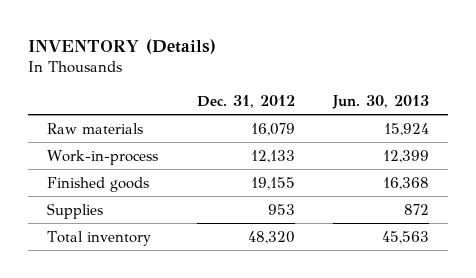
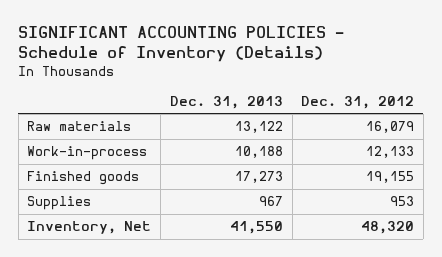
[28,38,217,54] INVENTORY (Details) -> [18,26,345,63] SIGNIFICANT ACCOUNTING POLICIES - Schedule of Inventory (Details)
[331,94,429,109] Jun. 30, 2013 -> none
none -> [169,95,283,109] Dec. 31, 2013
[47,230,152,246] Total inventory -> [27,221,152,235] Inventory, Net

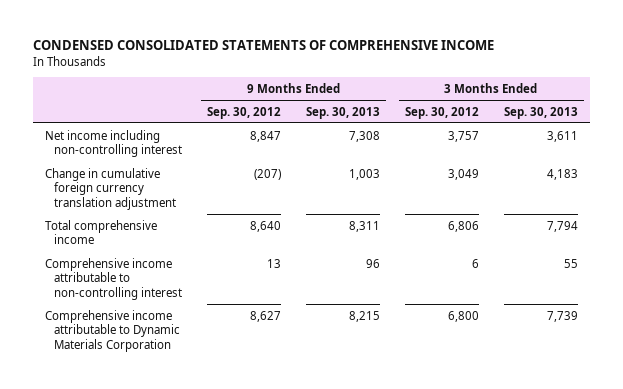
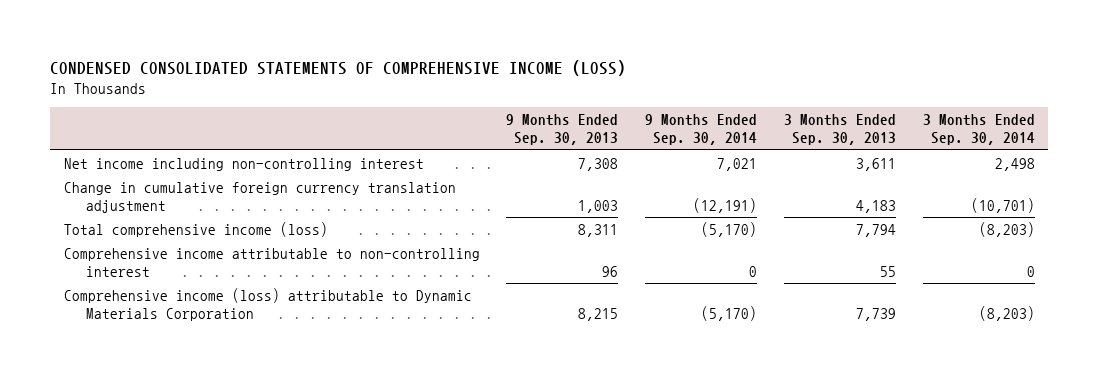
[32,40,494,51] CONDENSED CONSOLIDATED STATEMENTS OF COMPREHENSIVE INCOME -> [50,60,627,77] CONDENSED CONSOLIDATED STATEMENTS OF COMPREHENSIVE INCOME (LOSS)
[207,106,282,119] Sep. 30, 2012 -> none
[404,106,479,119] Sep. 30, 2012 -> none
none -> [645,114,758,146] 9 Months Ended Sep. 30, 2014
none -> [922,114,1035,146] 3 Months Ended Sep. 30, 2014
[44,219,157,245] Total comprehensive income -> [63,221,328,237] Total comprehensive income (loss)
[44,309,181,353] Comprehensive income attributable to Dynamic Materials Corporation -> [63,287,472,322] Comprehensive income (loss) attributable to Dynamic Materials Corporation

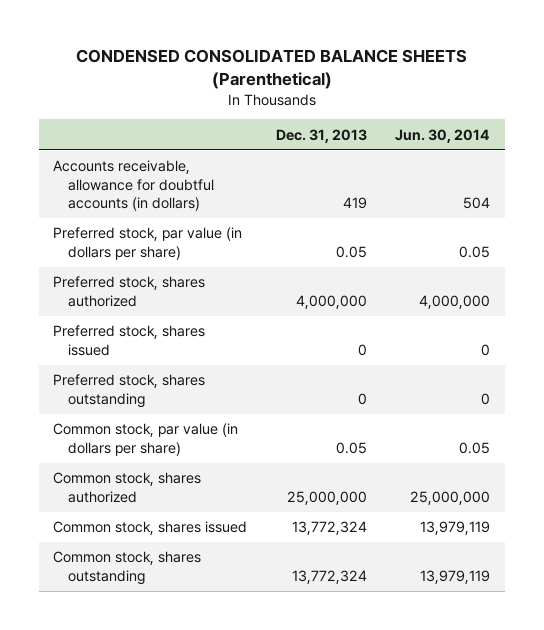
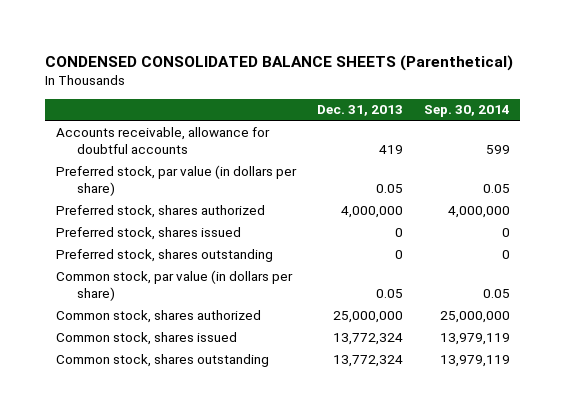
[395,128,491,143] Jun. 30, 2014 -> none
none -> [423,105,510,118] Sep. 30, 2014
[53,160,215,212] Accounts receivable, allowance for doubtful accounts (in dollars) -> [55,126,270,155] Accounts receivable, allowance for doubtful accounts

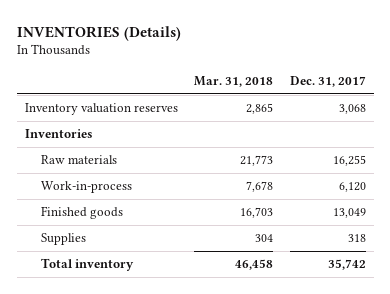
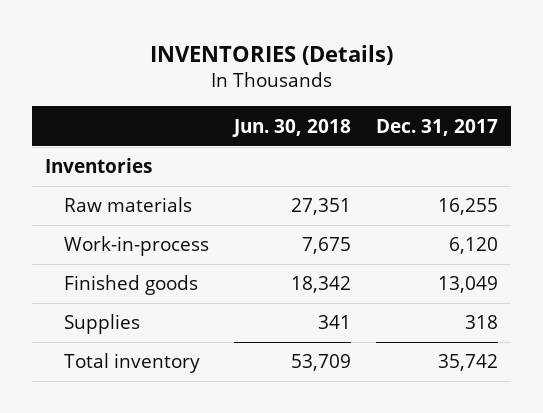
[194,75,274,87] Mar. 31, 2018 -> none
none -> [232,118,352,137] Jun. 30, 2018
[24,103,178,116] Inventory valuation reserves -> none

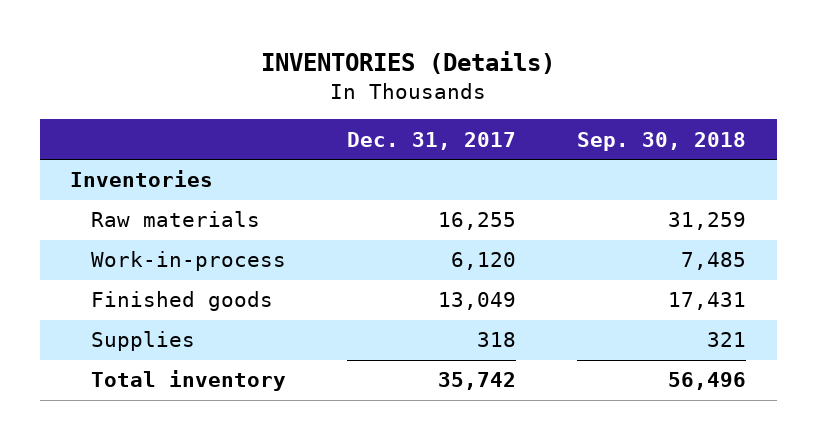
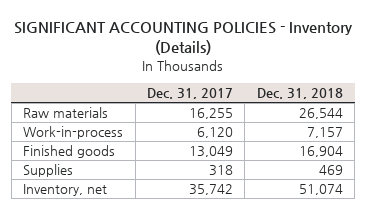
[261,51,556,75] INVENTORIES (Details) -> [13,21,353,56] SIGNIFICANT ACCOUNTING POLICIES - Inventory (Details)
[577,131,747,151] Sep. 30, 2018 -> none
none -> [256,88,343,100] Dec. 31, 2018
[70,170,214,188] Inventories -> none
[91,370,287,392] Total inventory -> [23,184,108,197] Inventory, net

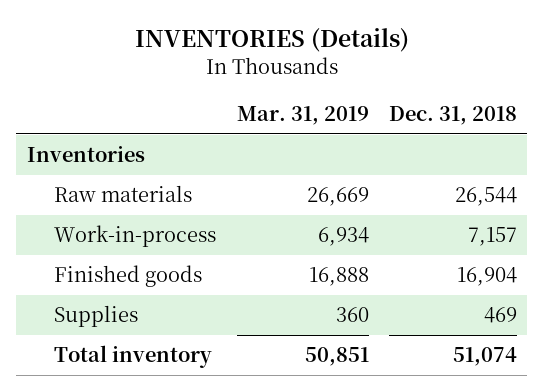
[13,21,353,56] SIGNIFICANT ACCOUNTING POLICIES - Inventory (Details) -> [134,28,409,53] INVENTORIES (Details)
[146,88,233,100] Dec. 31, 2017 -> none
none -> [236,106,369,126] Mar. 31, 2019
none -> [26,146,145,163] Inventories
[23,184,108,197] Inventory, net -> [54,345,213,369] Total inventory

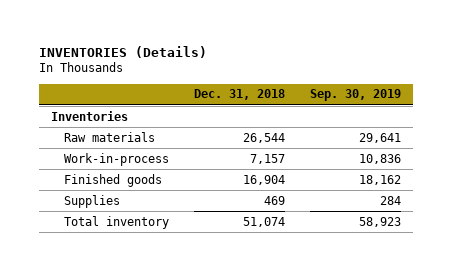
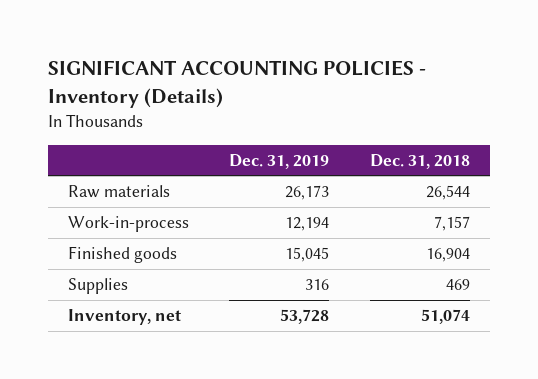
[38,45,207,58] INVENTORIES (Details) -> [47,60,426,109] SIGNIFICANT ACCOUNTING POLICIES - Inventory (Details)
[309,89,401,102] Sep. 30, 2019 -> none
none -> [229,153,330,169] Dec. 31, 2019
[51,110,129,121] Inventories -> none
[64,215,170,229] Total inventory -> [68,309,182,326] Inventory, net

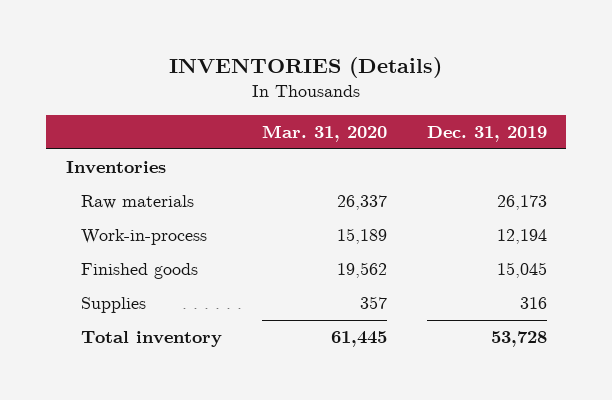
[47,60,426,109] SIGNIFICANT ACCOUNTING POLICIES - Inventory (Details) -> [169,57,443,79] INVENTORIES (Details)
[369,153,470,169] Dec. 31, 2018 -> none
none -> [261,124,387,142] Mar. 31, 2020
none -> [65,160,166,174] Inventories
[68,309,182,326] Inventory, net -> [80,330,222,347] Total inventory

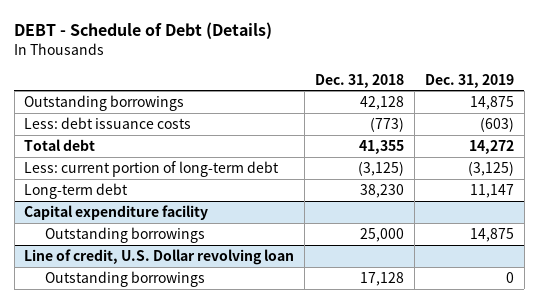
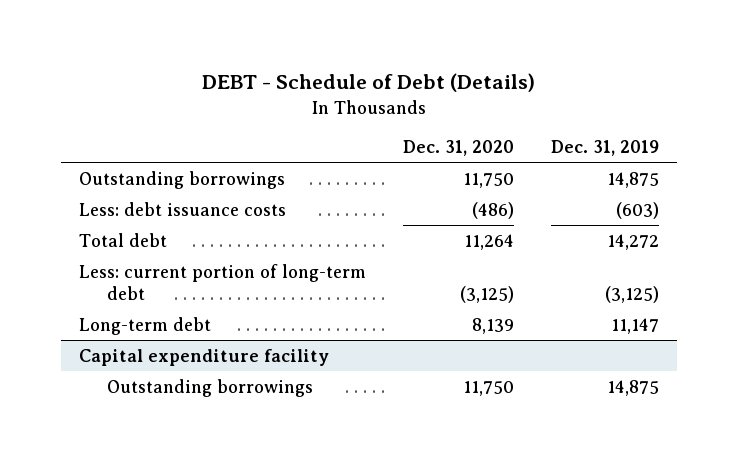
[315,73,405,88] Dec. 31, 2018 -> none
none -> [403,140,515,157] Dec. 31, 2020
[24,248,295,265] Line of credit, U.S. Dollar revolving loan -> none
[44,270,205,287] Outstanding borrowings -> none

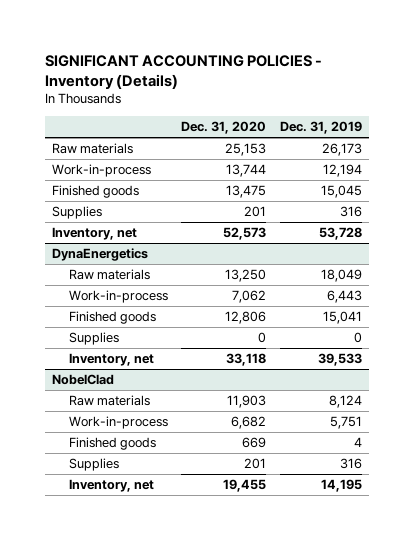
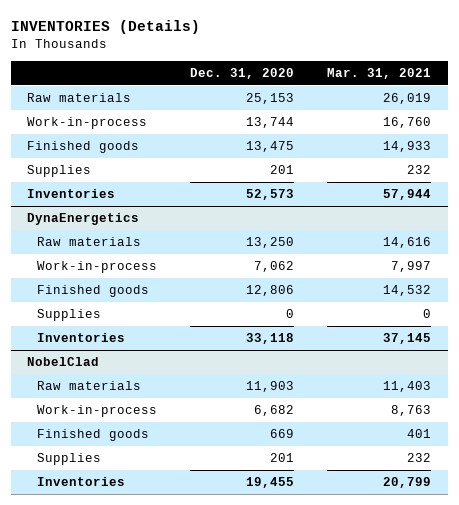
[45,54,323,89] SIGNIFICANT ACCOUNTING POLICIES - Inventory (Details) -> [10,19,200,34] INVENTORIES (Details)
[279,121,362,135] Dec. 31, 2019 -> none
none -> [327,67,432,79] Mar. 31, 2021
[52,227,138,241] Inventory, net -> [27,189,116,199] Inventories
[68,353,154,367] Inventory, net -> [37,333,126,343] Inventories
[68,479,154,493] Inventory, net -> [37,477,126,487] Inventories

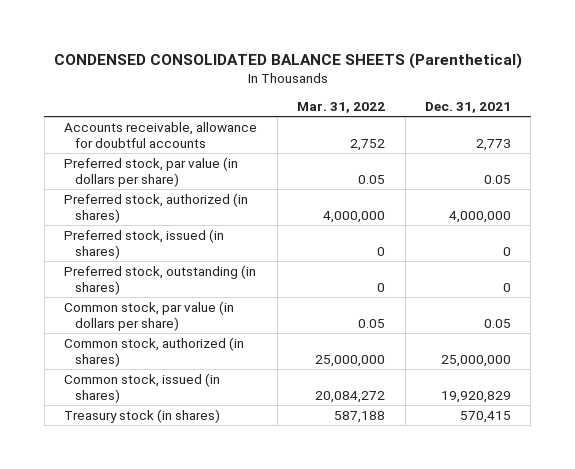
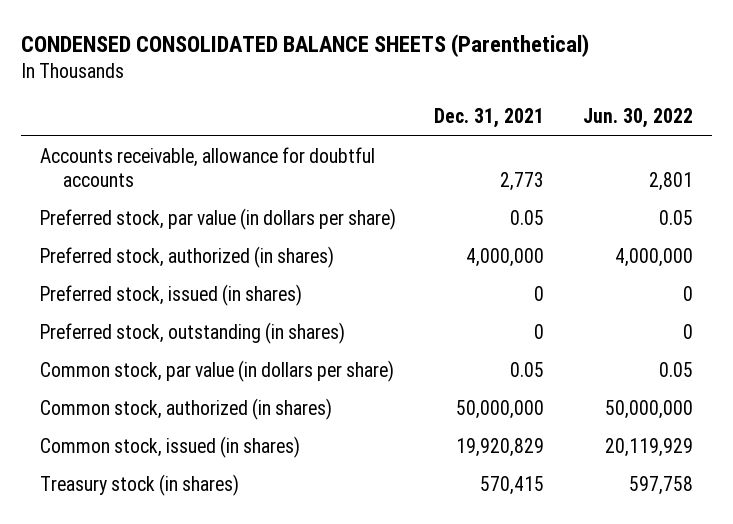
[297,102,386,114] Mar. 31, 2022 -> none
none -> [582,108,693,129] Jun. 30, 2022
[440,354,511,367] 25,000,000 -> [456,400,545,420] 50,000,000

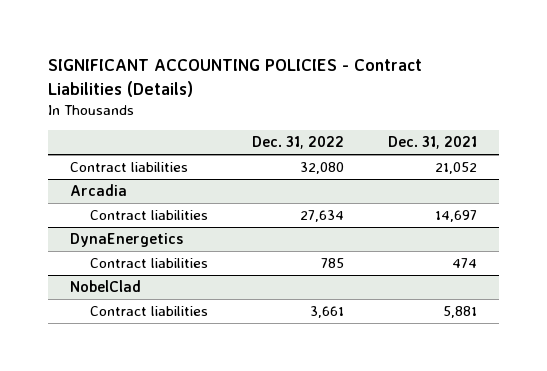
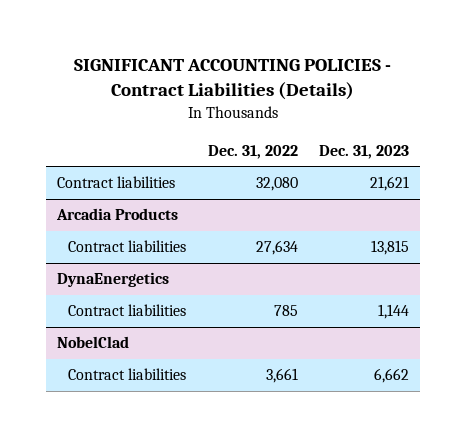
[387,135,477,149] Dec. 31, 2021 -> none
none -> [319,144,410,159] Dec. 31, 2023
[70,184,128,197] Arcadia -> [55,208,178,221] Arcadia Products

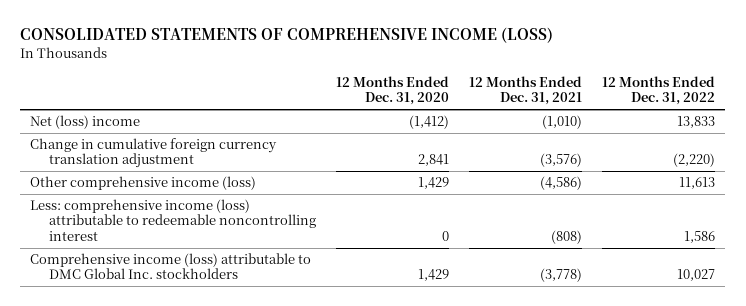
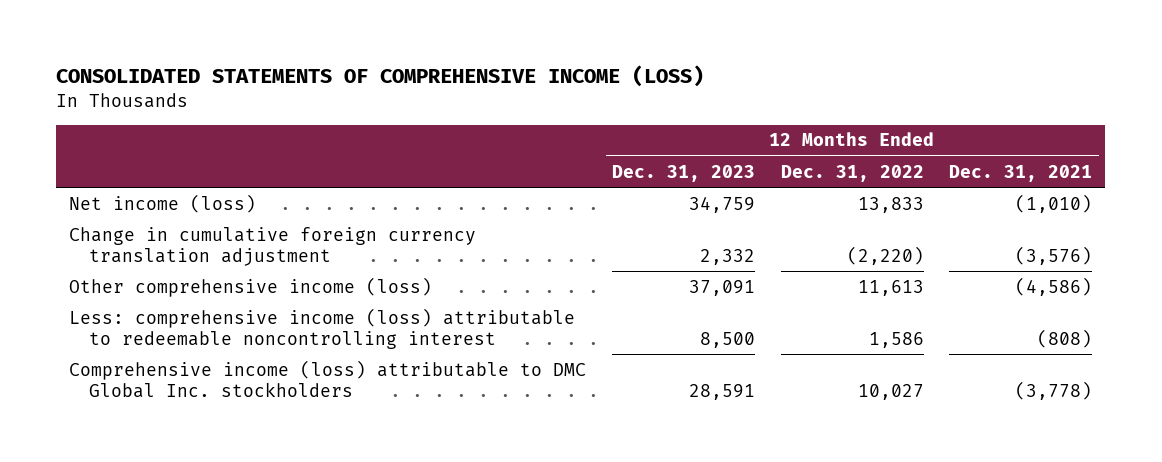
[336,75,450,106] 12 Months Ended Dec. 31, 2020 -> none
none -> [611,164,755,182] Dec. 31, 2023
[30,115,141,130] Net (loss) income -> [69,193,257,213] Net income (loss)

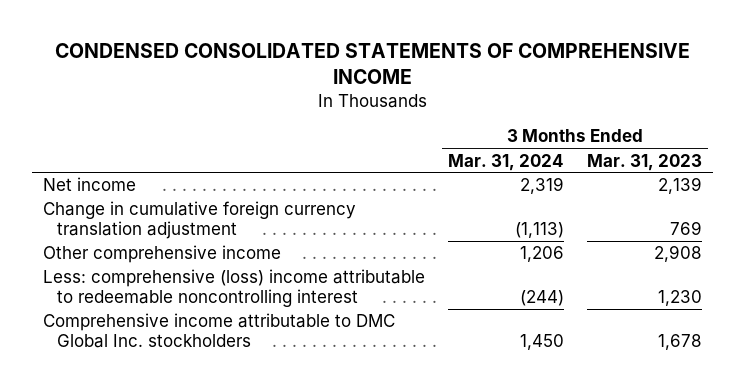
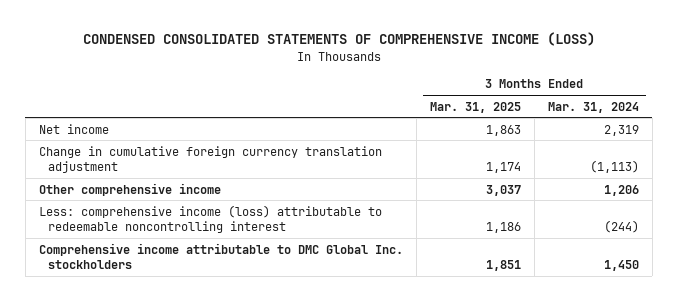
[54,43,690,85] CONDENSED CONSOLIDATED STATEMENTS OF COMPREHENSIVE INCOME -> [82,32,595,47] CONDENSED CONSOLIDATED STATEMENTS OF COMPREHENSIVE INCOME (LOSS)
[586,153,702,171] Mar. 31, 2023 -> none
none -> [429,101,521,113] Mar. 31, 2025
[43,269,426,308] Less: comprehensive (loss) income attributable to redeemable noncontrolling interest -> [38,204,382,234] Less: comprehensive income (loss) attributable to redeemable noncontrolling interest

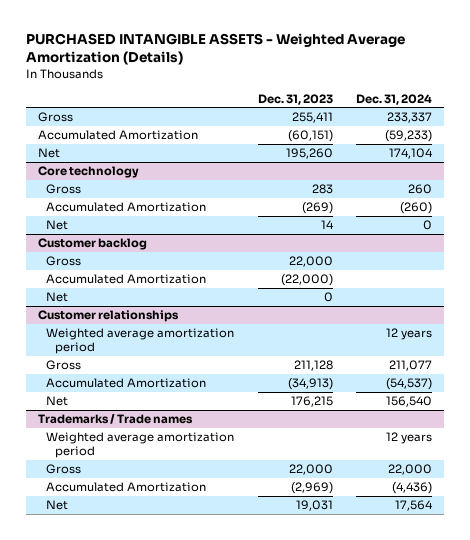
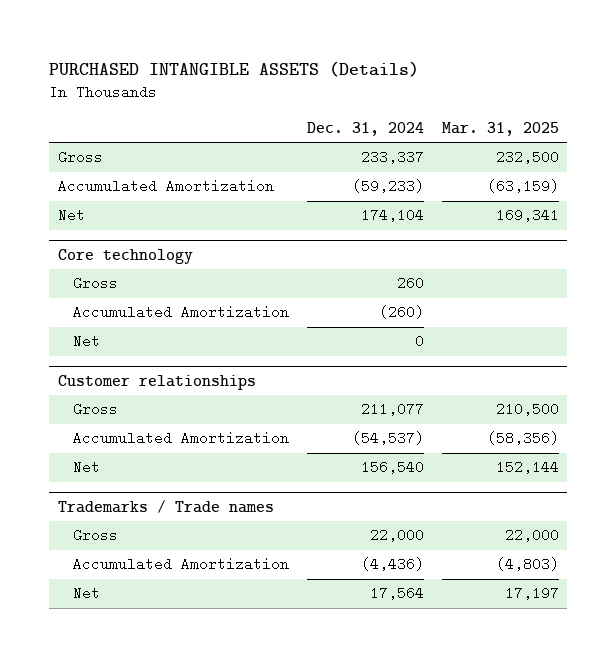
[25,33,405,66] PURCHASED INTANGIBLE ASSETS - Weighted Average Amortization (Details) -> [48,60,419,77] PURCHASED INTANGIBLE ASSETS (Details)
[257,93,333,105] Dec. 31, 2023 -> none
none -> [441,121,559,136] Mar. 31, 2025
[37,238,147,251] Customer backlog -> none
[46,256,82,267] Gross -> none
[46,274,207,285] Accumulated Amortization -> none
[46,292,69,303] Net -> none
[46,328,235,355] Weighted average amortization period -> none
[46,432,235,459] Weighted average amortization period -> none

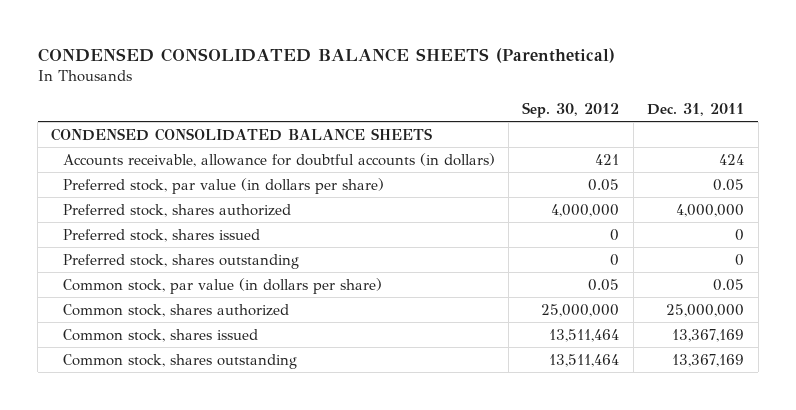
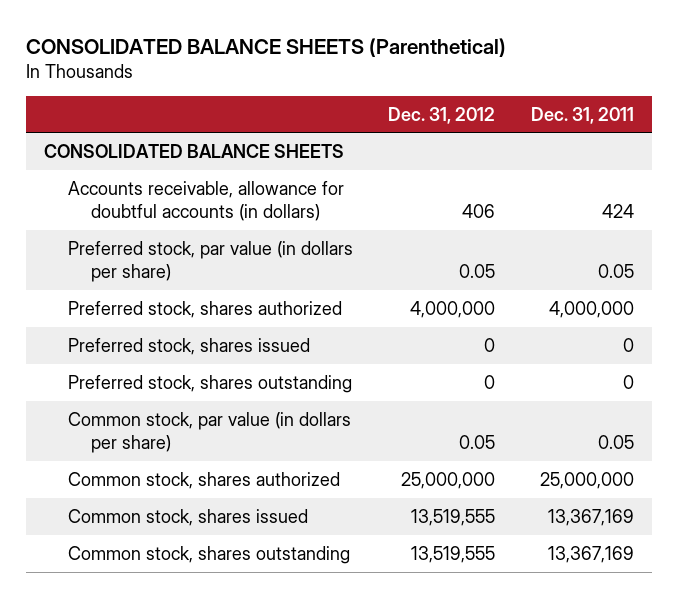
[37,48,615,64] CONDENSED CONSOLIDATED BALANCE SHEETS (Parenthetical) -> [26,37,507,57] CONSOLIDATED BALANCE SHEETS (Parenthetical)
[522,102,620,119] Sep. 30, 2012 -> none
none -> [388,106,496,124] Dec. 31, 2012
[51,127,433,141] CONDENSED CONSOLIDATED BALANCE SHEETS -> [44,143,345,158] CONSOLIDATED BALANCE SHEETS

